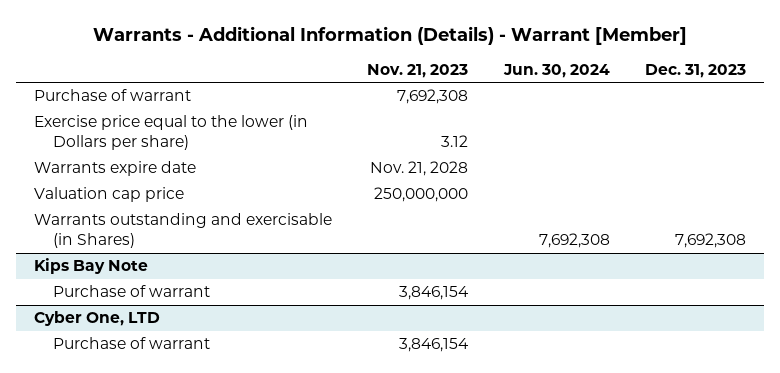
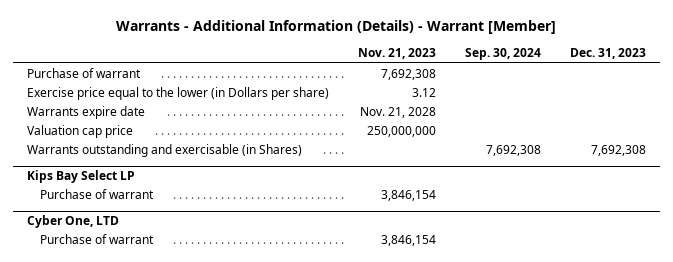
[502,63,610,78] Jun. 30, 2024 -> none
none -> [464,48,541,61] Sep. 30, 2024
[33,258,148,275] Kips Bay Note -> [27,169,136,183] Kips Bay Select LP

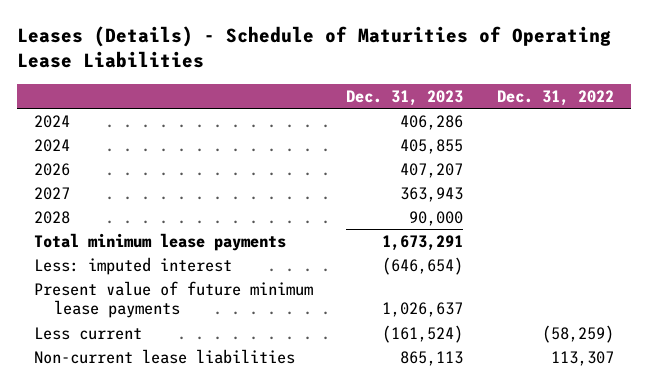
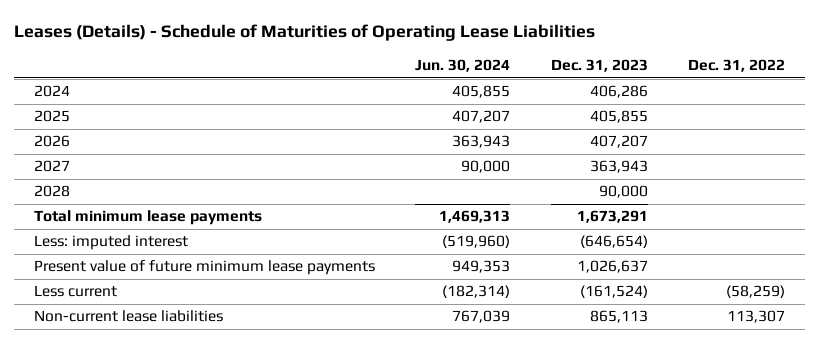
none -> [415,59,511,73] Jun. 30, 2024
[33,138,70,152] 2024 -> [33,110,70,123] 2025

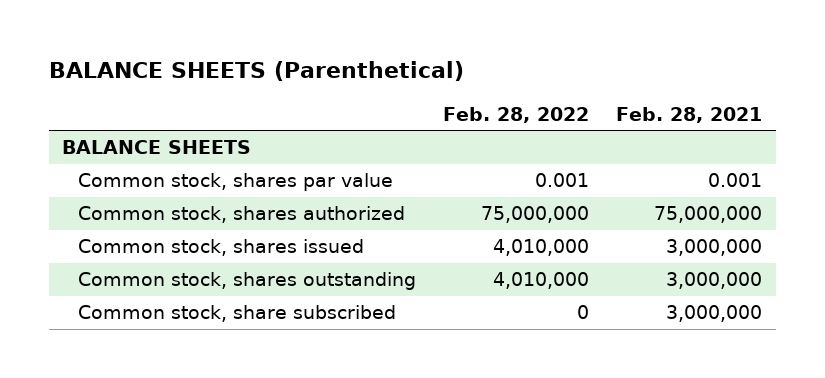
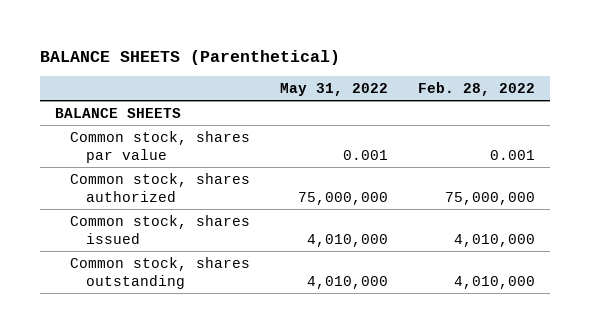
[616,107,763,124] Feb. 28, 2021 -> none
none -> [279,83,388,97] May 31, 2022
[78,305,397,323] Common stock, share subscribed -> none

